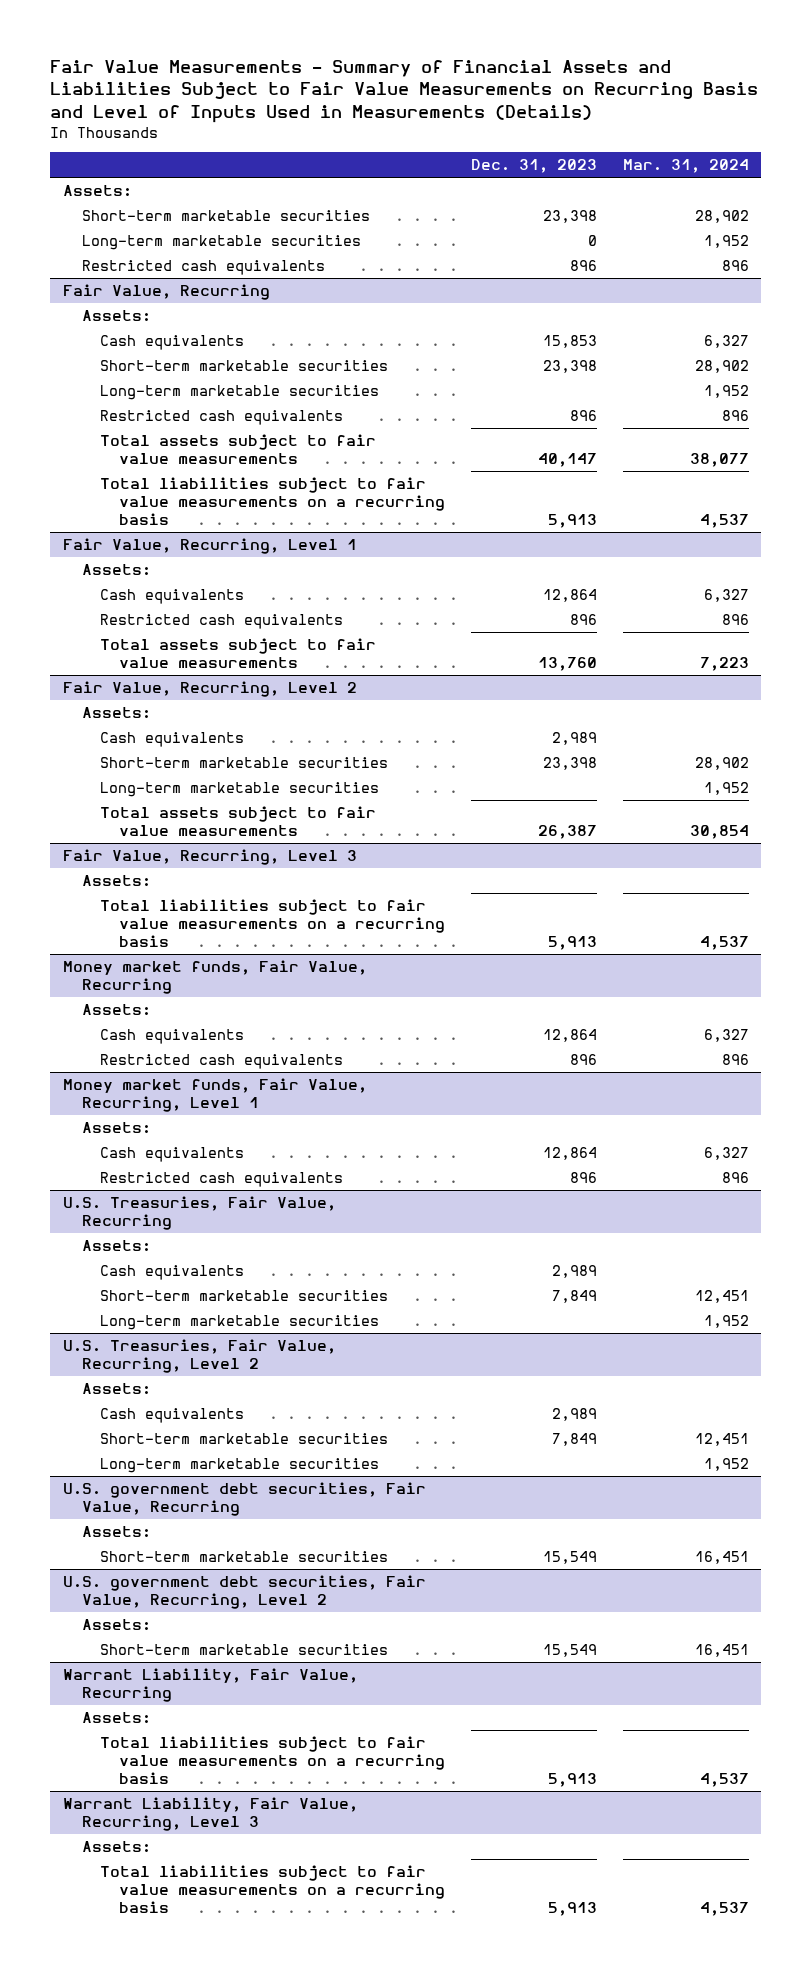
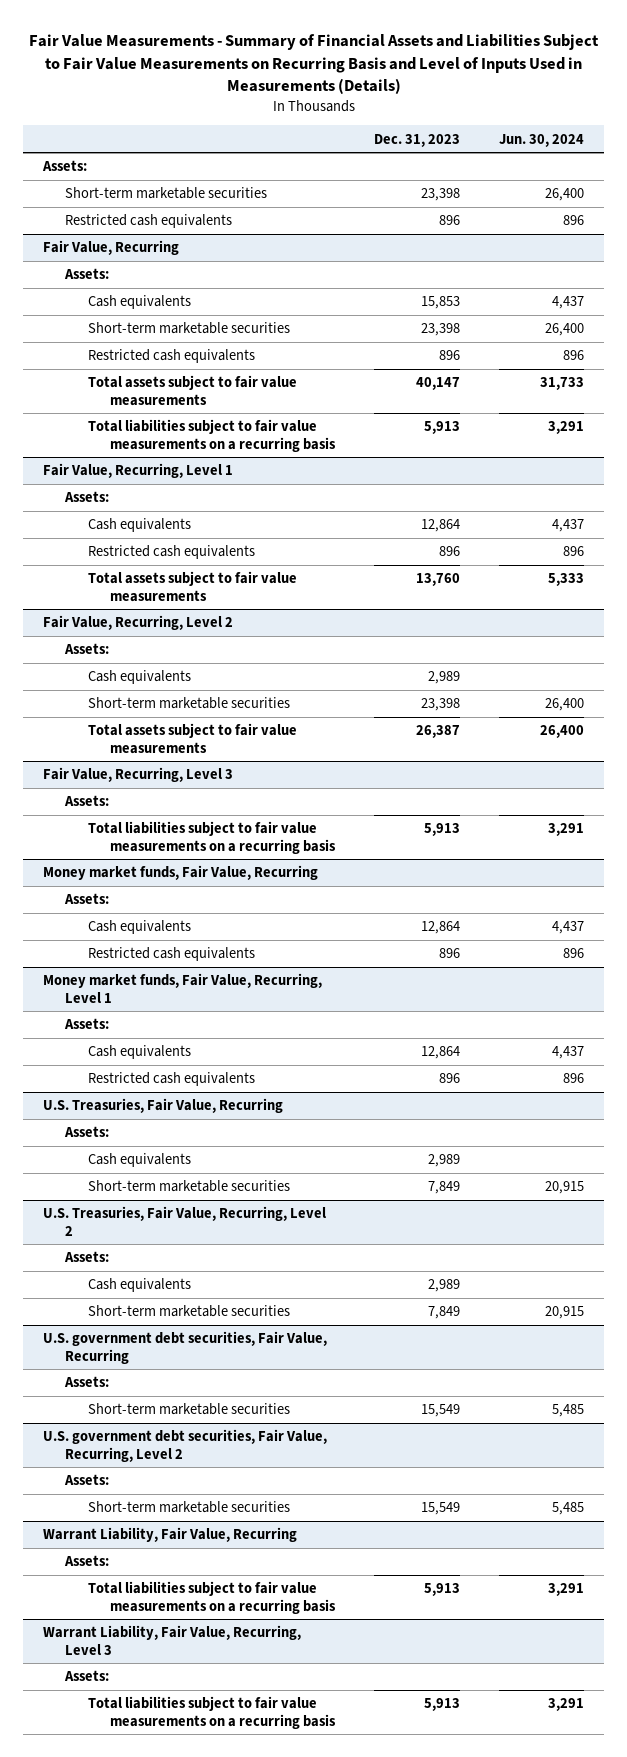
[622,159,749,174] Mar. 31, 2024 -> none
none -> [499,133,585,147] Jun. 30, 2024
[81,235,361,251] Long-term marketable securities -> none
[100,385,380,401] Long-term marketable securities -> none
[100,782,380,798] Long-term marketable securities -> none
[100,1315,380,1331] Long-term marketable securities -> none
[100,1458,380,1474] Long-term marketable securities -> none

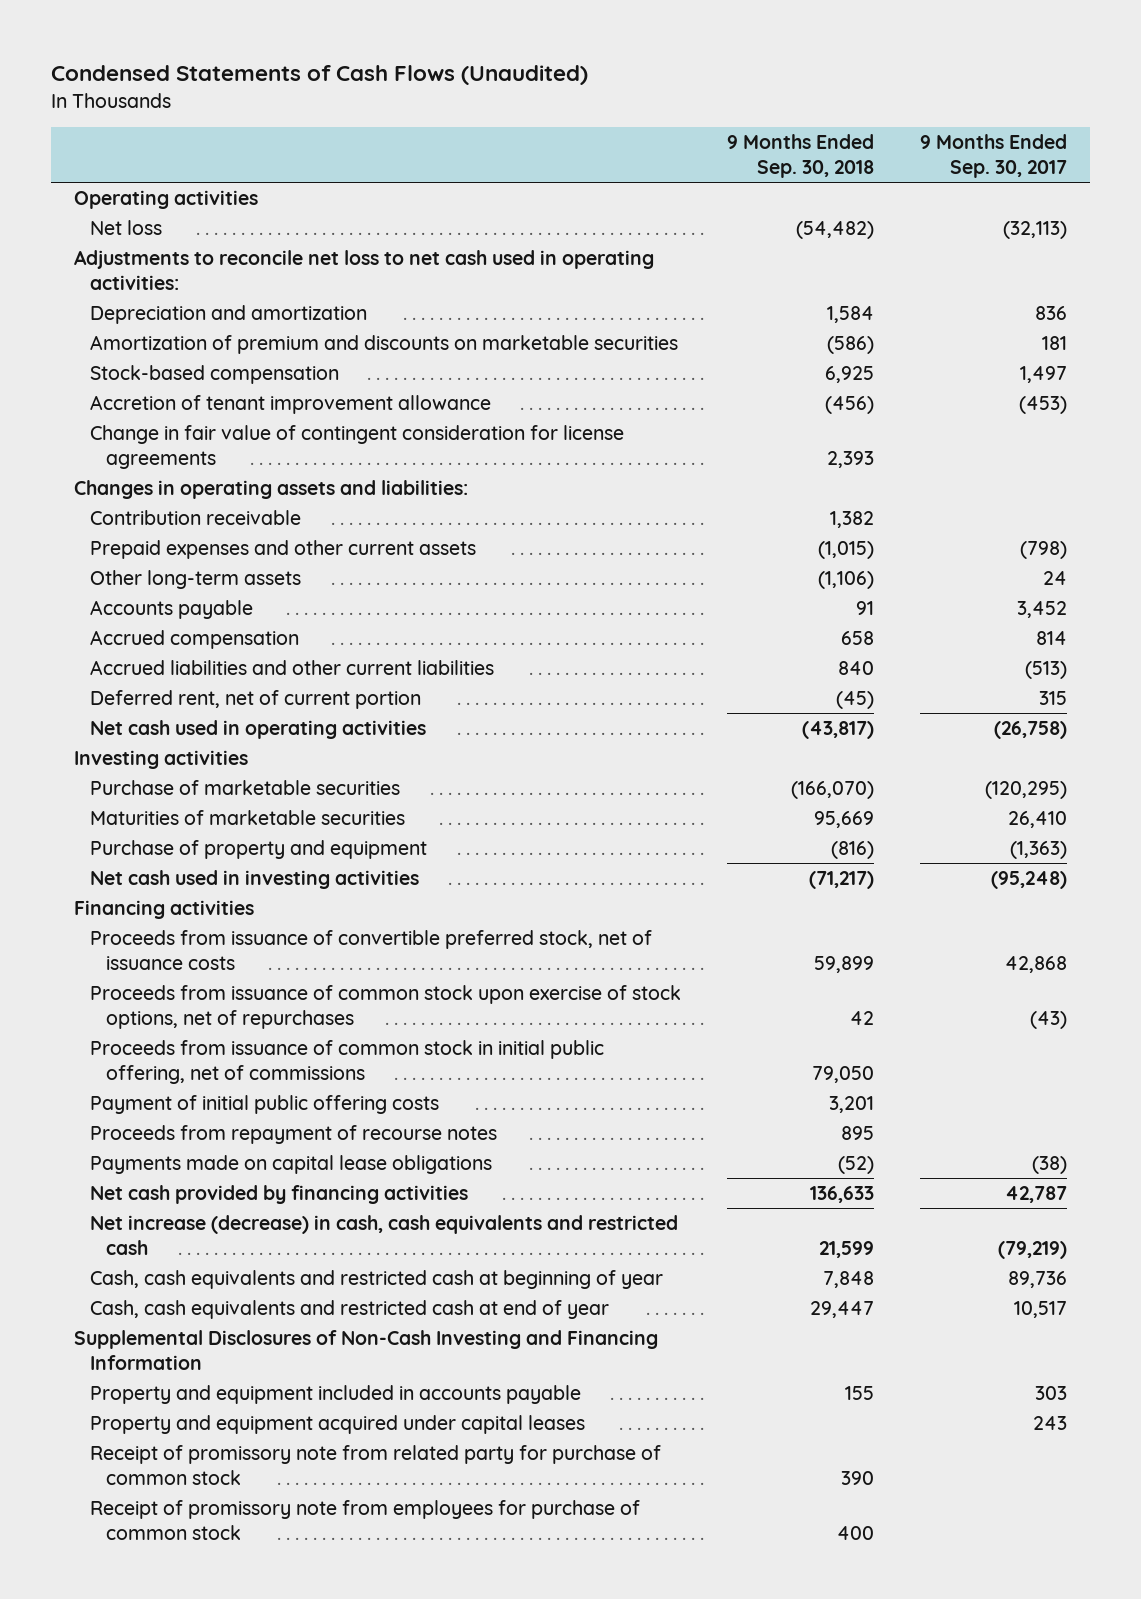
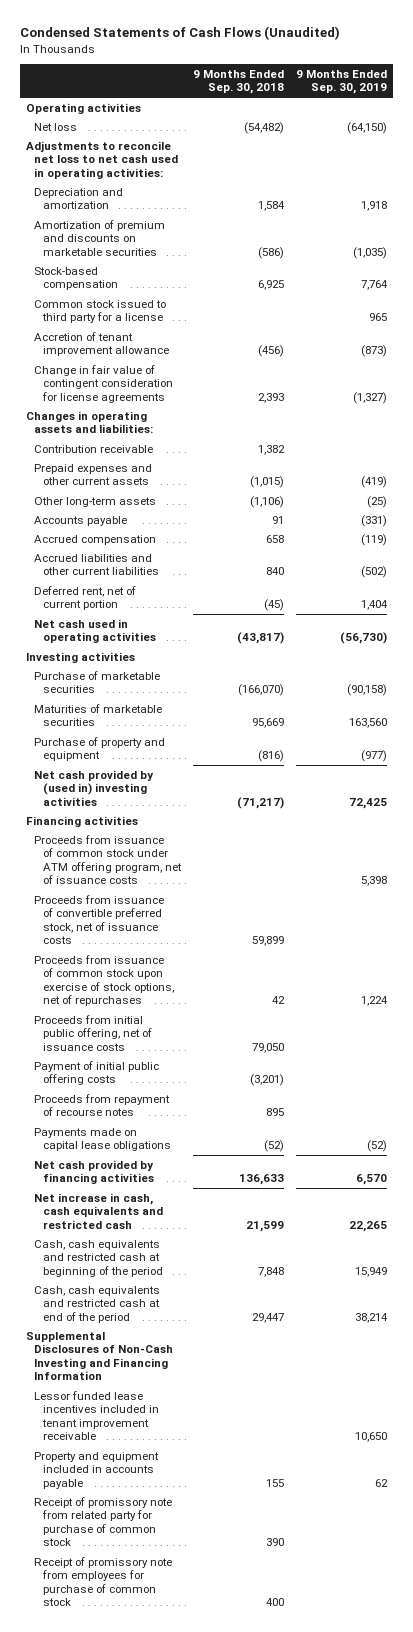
[919,134,1067,179] 9 Months Ended Sep. 30, 2017 -> none
none -> [295,69,387,95] 9 Months Ended Sep. 30, 2019
none -> [34,299,167,324] Common stock issued to third party for a license
[90,869,420,889] Net cash used in investing activities -> [34,769,155,806] Net cash provided by (used in) investing activities
none -> [34,834,182,885] Proceeds from issuance of common stock under ATM offering program, net of issuance costs
[90,1039,605,1084] Proceeds from issuance of common stock in initial public offering, net of commissions -> [34,1014,152,1051] Proceeds from initial public offering, net of issuance costs
[829,1095,875,1113] 3,201 -> [249,1074,284,1087] (3,201)
[90,1214,679,1255] Net increase (decrease) in cash, cash equivalents and restricted cash -> [34,1192,163,1229] Net increase in cash, cash equivalents and restricted cash
[90,1269,664,1289] Cash, cash equivalents and restricted cash at beginning of year -> [34,1239,163,1277] Cash, cash equivalents and restricted cash at beginning of the period
[90,1299,610,1319] Cash, cash equivalents and restricted cash at end of year -> [34,1285,161,1323] Cash, cash equivalents and restricted cash at end of the period
none -> [34,1390,159,1441] Lessor funded lease incentives included in tenant improvement receivable
[90,1414,586,1434] Property and equipment acquired under capital leases -> none

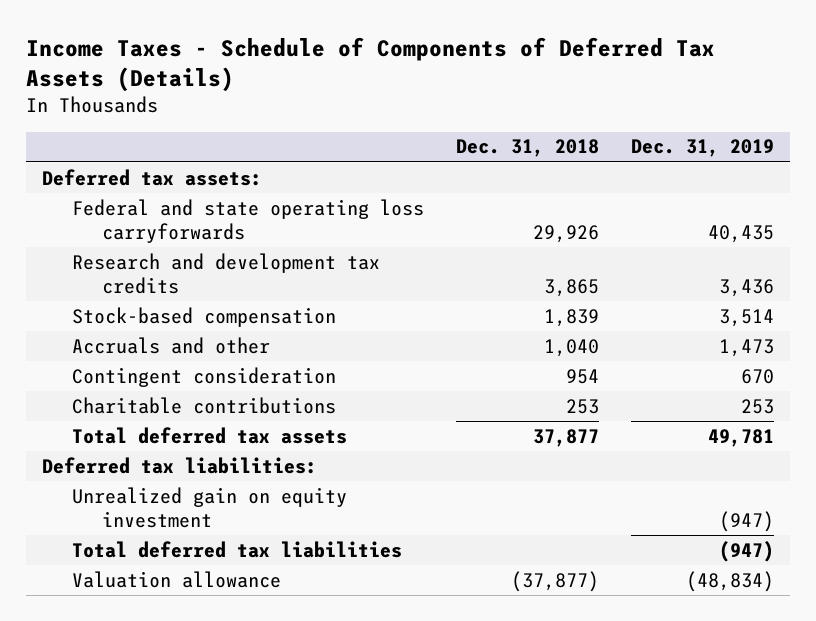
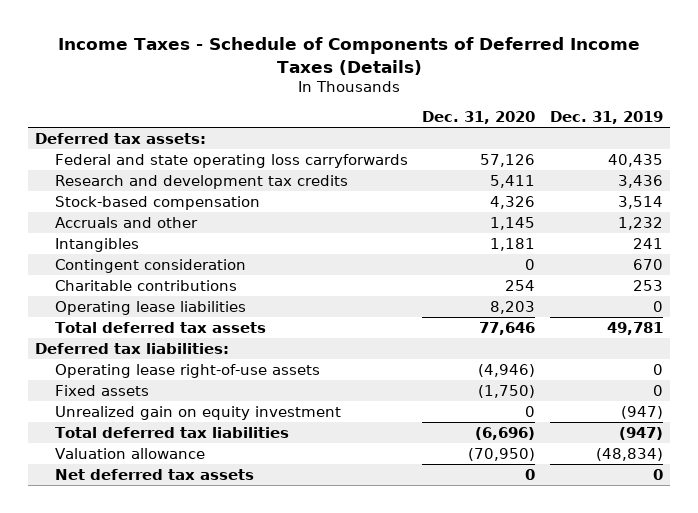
[25,37,715,93] Income Taxes - Schedule of Components of Deferred Tax Assets (Details) -> [57,37,640,75] Income Taxes - Schedule of Components of Deferred Income Taxes (Details)
[456,139,600,158] Dec. 31, 2018 -> none
none -> [422,111,536,125] Dec. 31, 2020
[719,338,775,357] 1,473 -> [617,216,663,230] 1,232
none -> [54,237,139,252] Intangibles
none -> [54,300,246,315] Operating lease liabilities
none -> [54,363,320,378] Operating lease right-of-use assets
none -> [54,384,149,396] Fixed assets
none -> [54,468,254,480] Net deferred tax assets

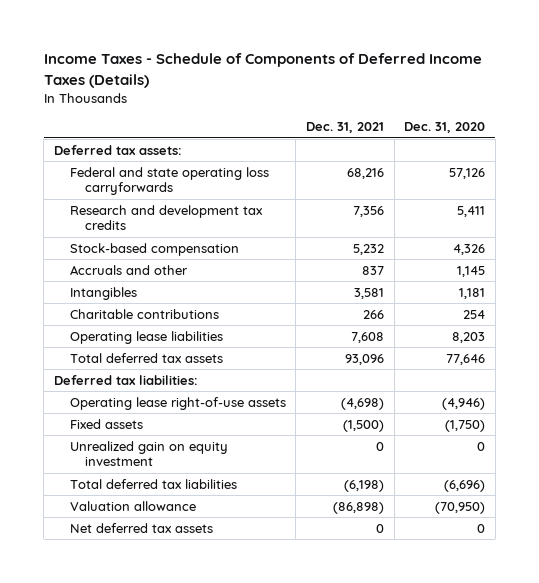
[549,111,663,125] Dec. 31, 2019 -> none
none -> [305,122,384,134] Dec. 31, 2021
[54,258,246,273] Contingent consideration -> none

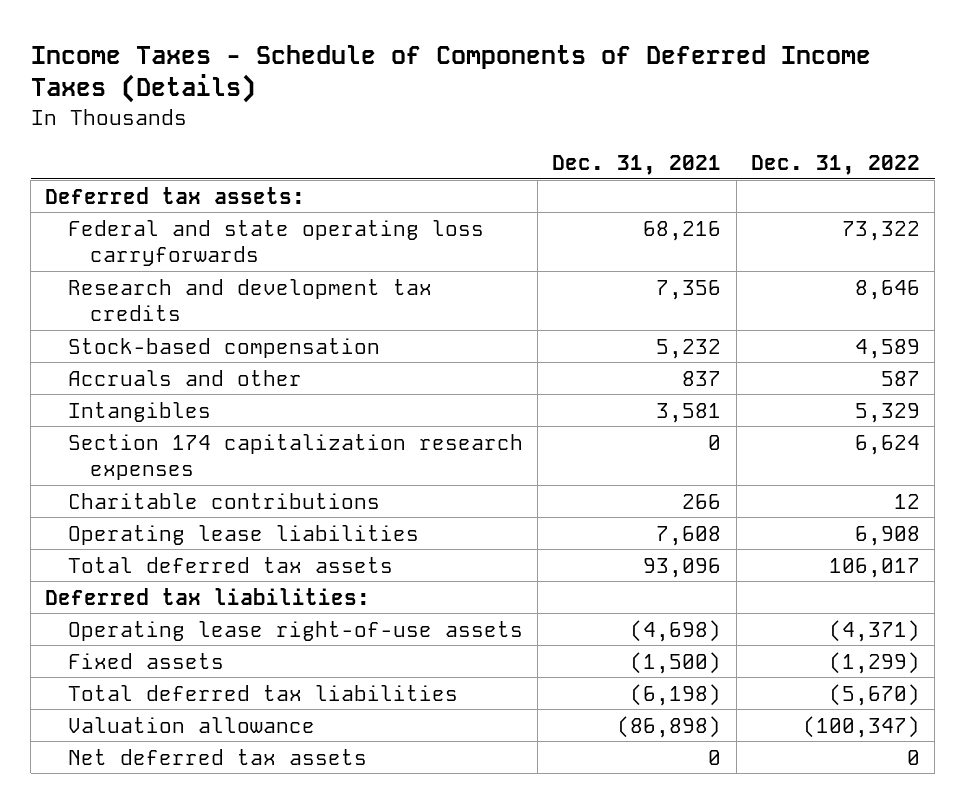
[404,122,486,134] Dec. 31, 2020 -> none
none -> [750,154,920,175] Dec. 31, 2022
none -> [67,433,523,480] Section 174 capitalization research expenses
[69,440,228,467] Unrealized gain on equity investment -> none

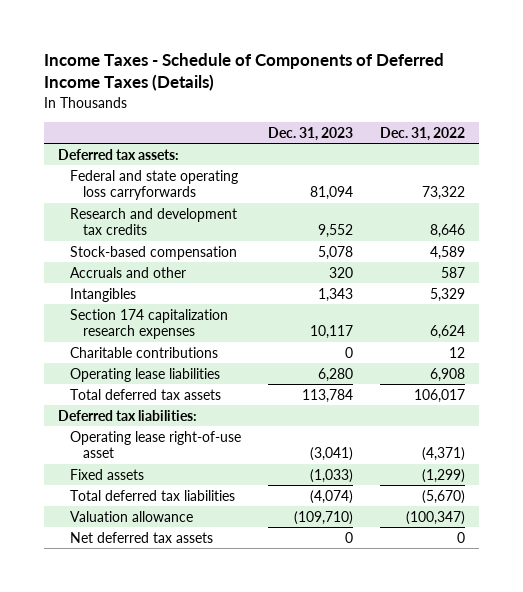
[552,154,722,175] Dec. 31, 2021 -> none
none -> [268,126,354,141] Dec. 31, 2023
[67,620,523,641] Operating lease right-of-use assets -> [70,430,242,459] Operating lease right-of-use asset

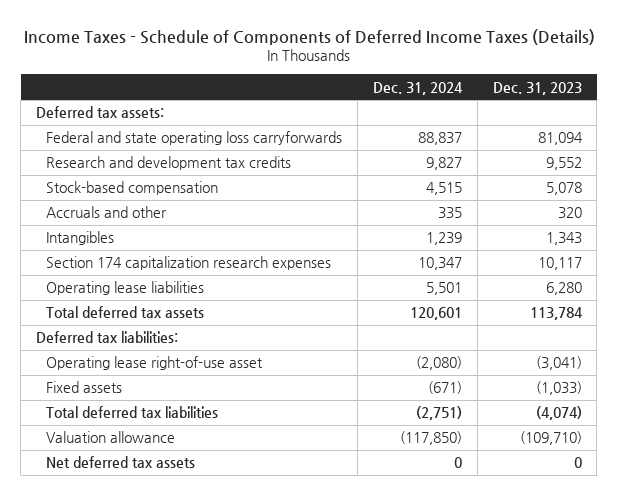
[380,126,466,141] Dec. 31, 2022 -> none
none -> [372,81,463,95] Dec. 31, 2024
[70,346,219,358] Charitable contributions -> none

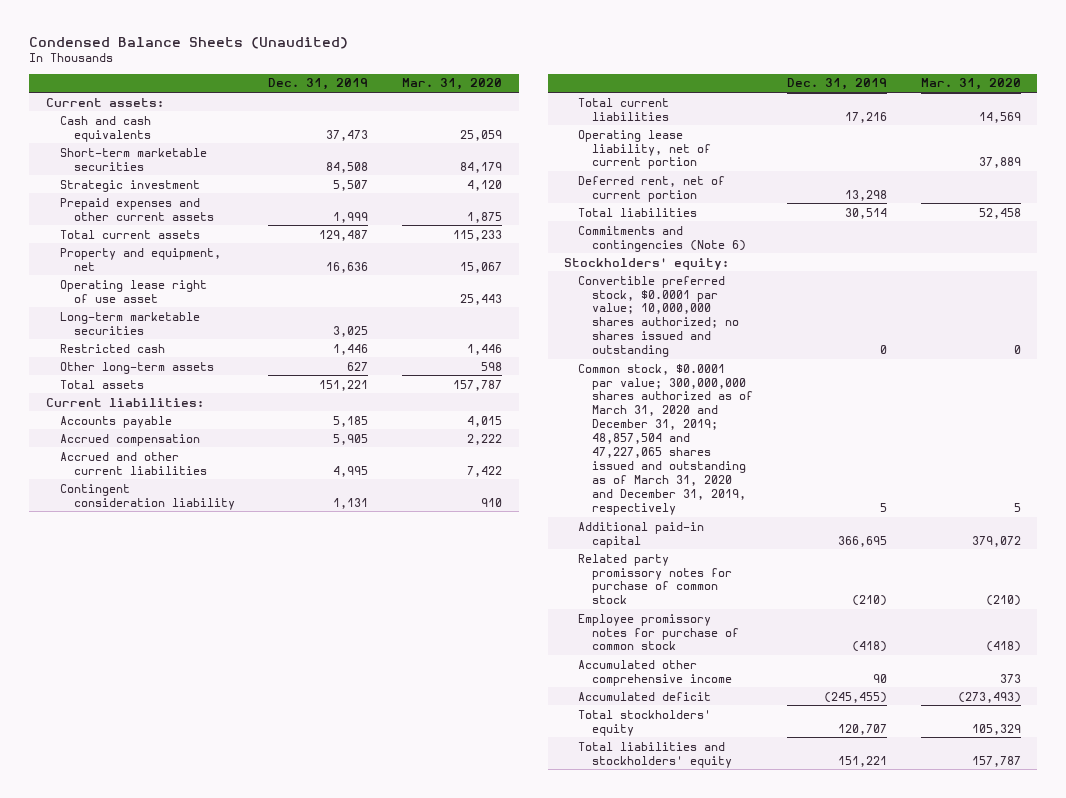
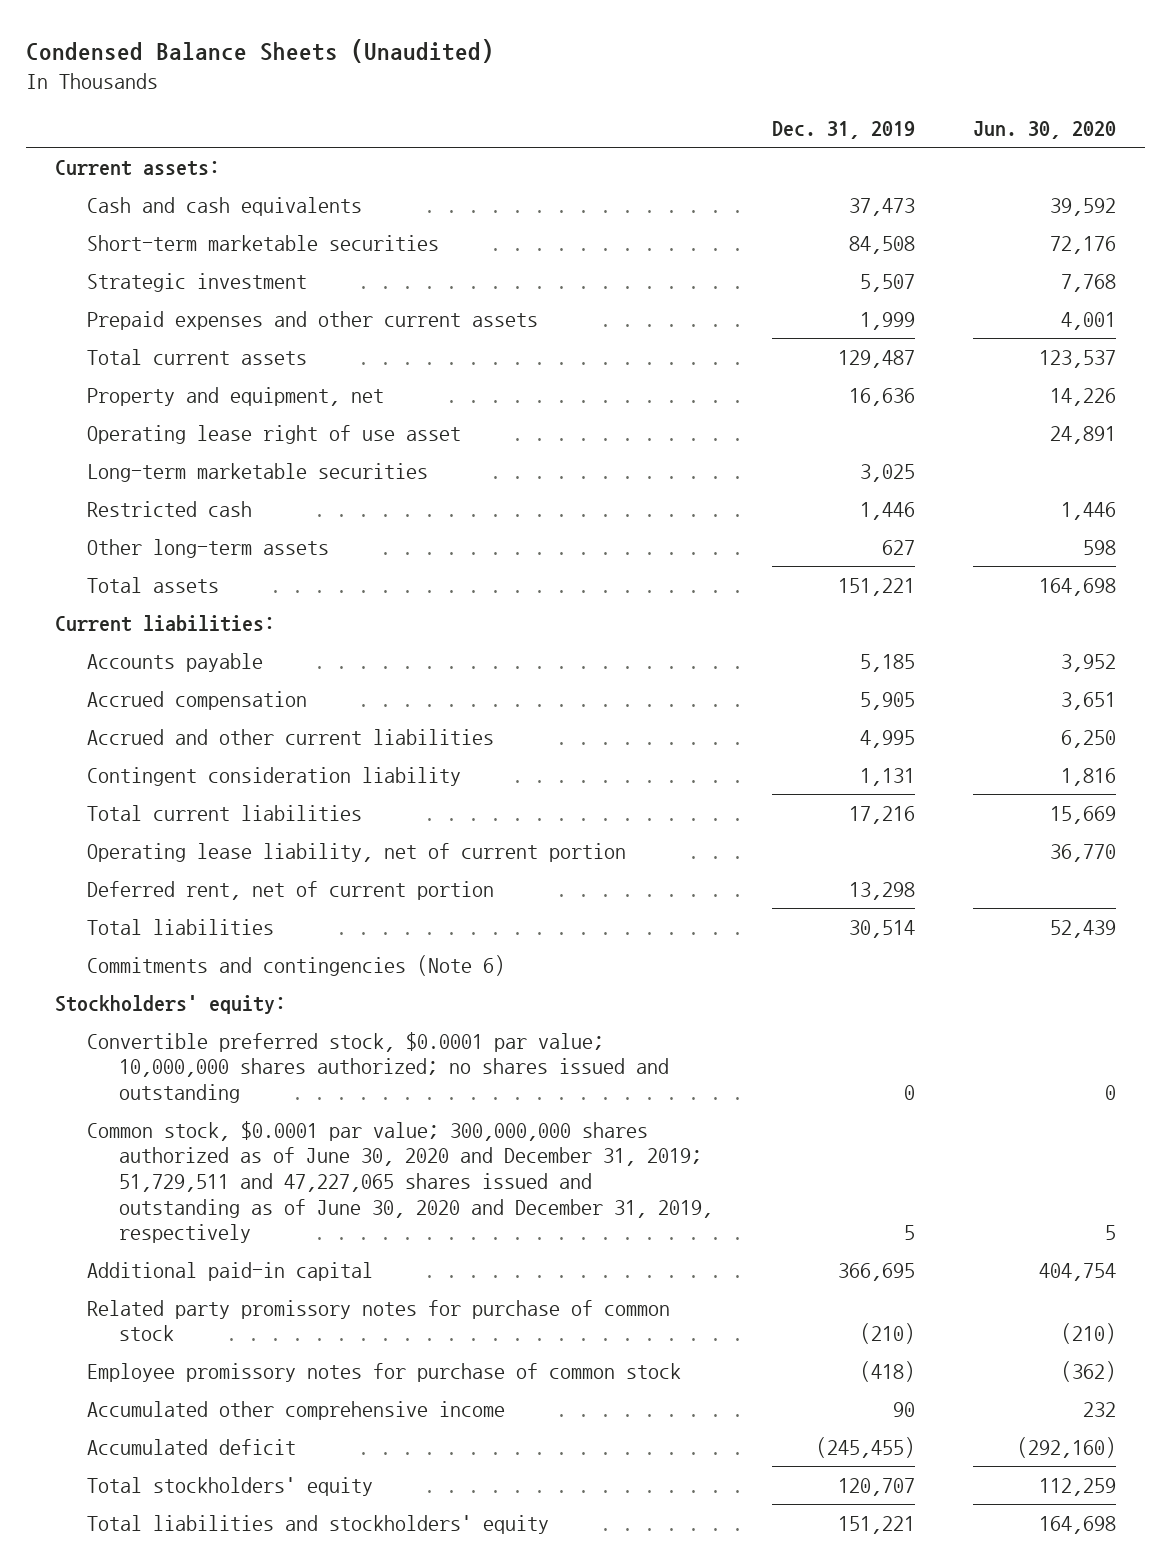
[402,78,503,91] Mar. 31, 2020 -> none
none -> [973,121,1117,140] Jun. 30, 2020
[578,363,754,515] Common stock, $0.0001 par value; 300,000,000 shares authorized as of March 31, 2020 and December 31, 2019; 48,857,504 and 47,227,065 shares issued and outstanding as of March 31, 2020 and December 31, 2019, respectively -> [87,1120,714,1244] Common stock, $0.0001 par value; 300,000,000 shares authorized as of June 30, 2020 and December 31, 2019; 51,729,511 and 47,227,065 shares issued and outstanding as of June 30, 2020 and December 31, 2019, respectively

